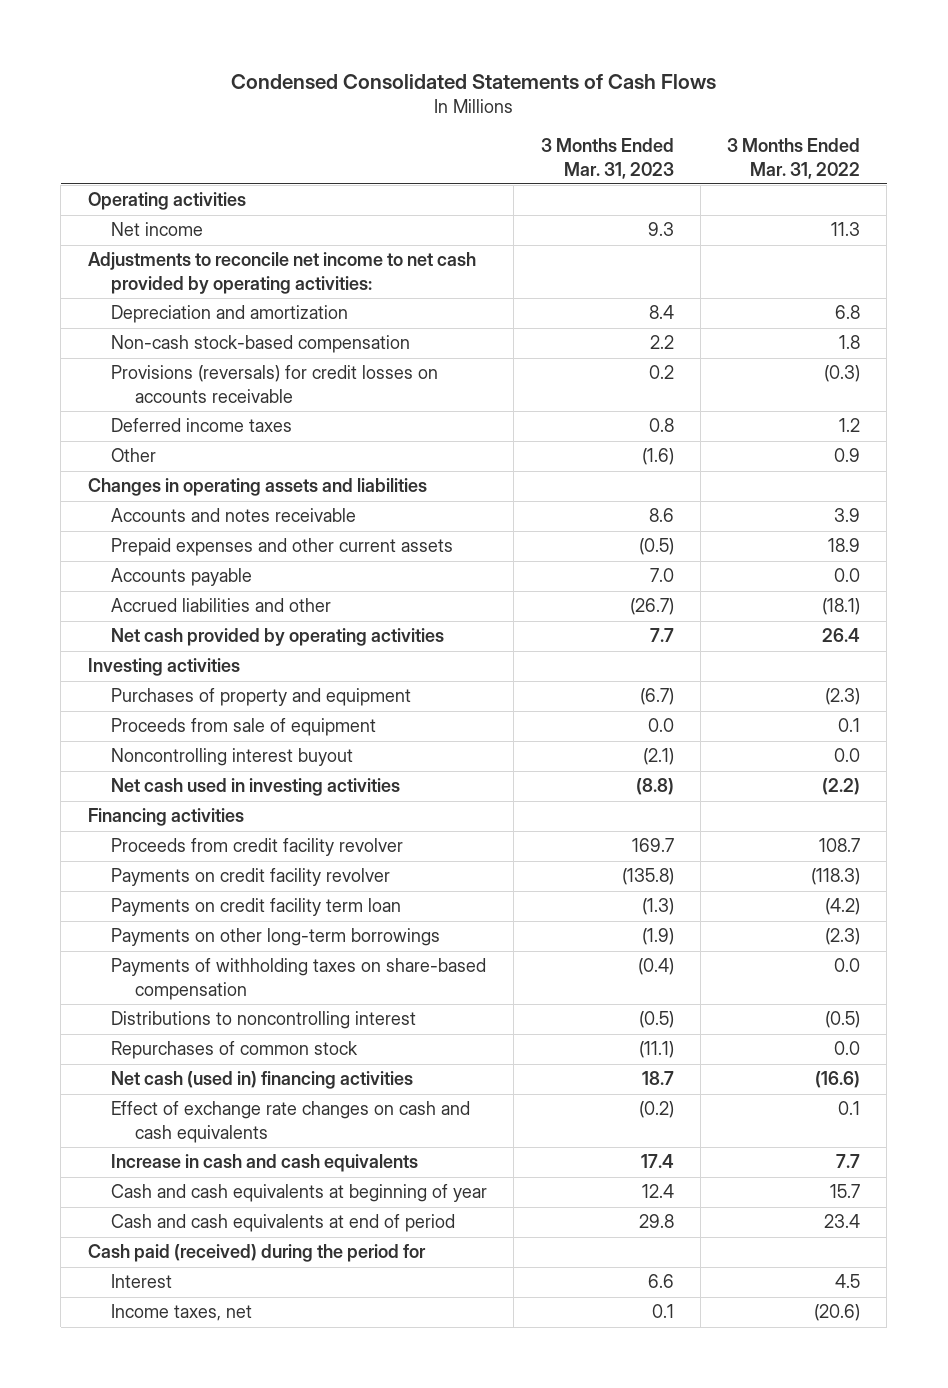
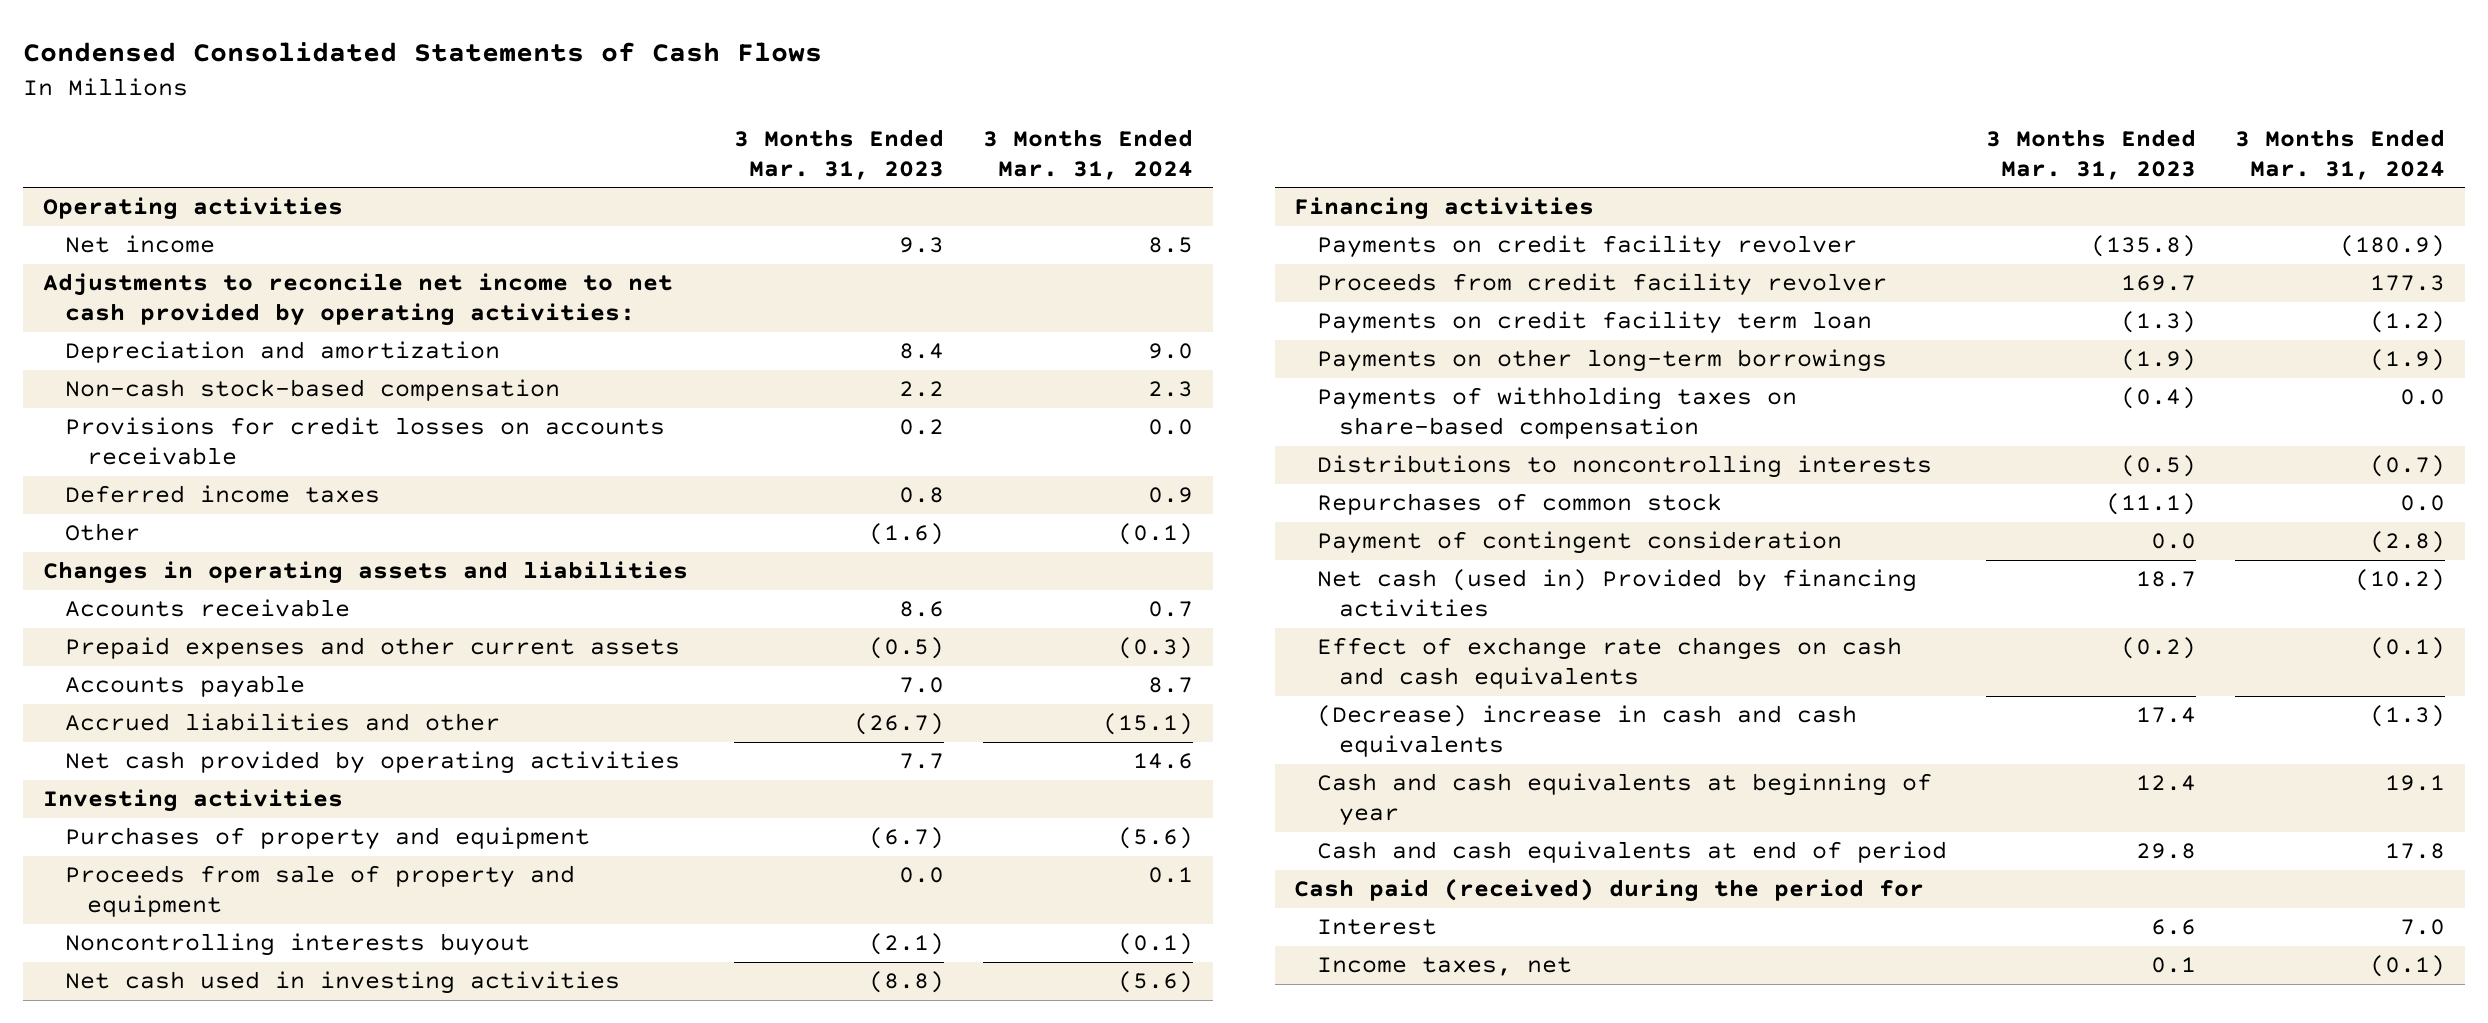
[727,138,861,179] 3 Months Ended Mar. 31, 2022 -> none
none -> [983,128,1194,180] 3 Months Ended Mar. 31, 2024
[111,365,439,403] Provisions (reversals) for credit losses on accounts receivable -> [64,417,665,466] Provisions for credit losses on accounts receivable
[111,508,357,523] Accounts and notes receivable -> [64,599,350,618] Accounts receivable
[111,718,377,737] Proceeds from sale of equipment -> [64,865,575,918] Proceeds from sale of property and equipment
[111,748,354,767] Noncontrolling interest buyout -> [64,933,530,957] Noncontrolling interests buyout
[111,838,404,857] Proceeds from credit facility revolver -> [1316,273,1887,297] Proceeds from credit facility revolver
[111,1011,417,1030] Distributions to noncontrolling interest -> [1316,455,1932,479] Distributions to noncontrolling interests
none -> [1316,531,1842,555] Payment of contingent consideration
[111,1071,414,1090] Net cash (used in) financing activities -> [1316,569,1917,618] Net cash (used in) Provided by financing activities
[111,1154,419,1173] Increase in cash and cash equivalents -> [1316,705,1857,758] (Decrease) increase in cash and cash equivalents

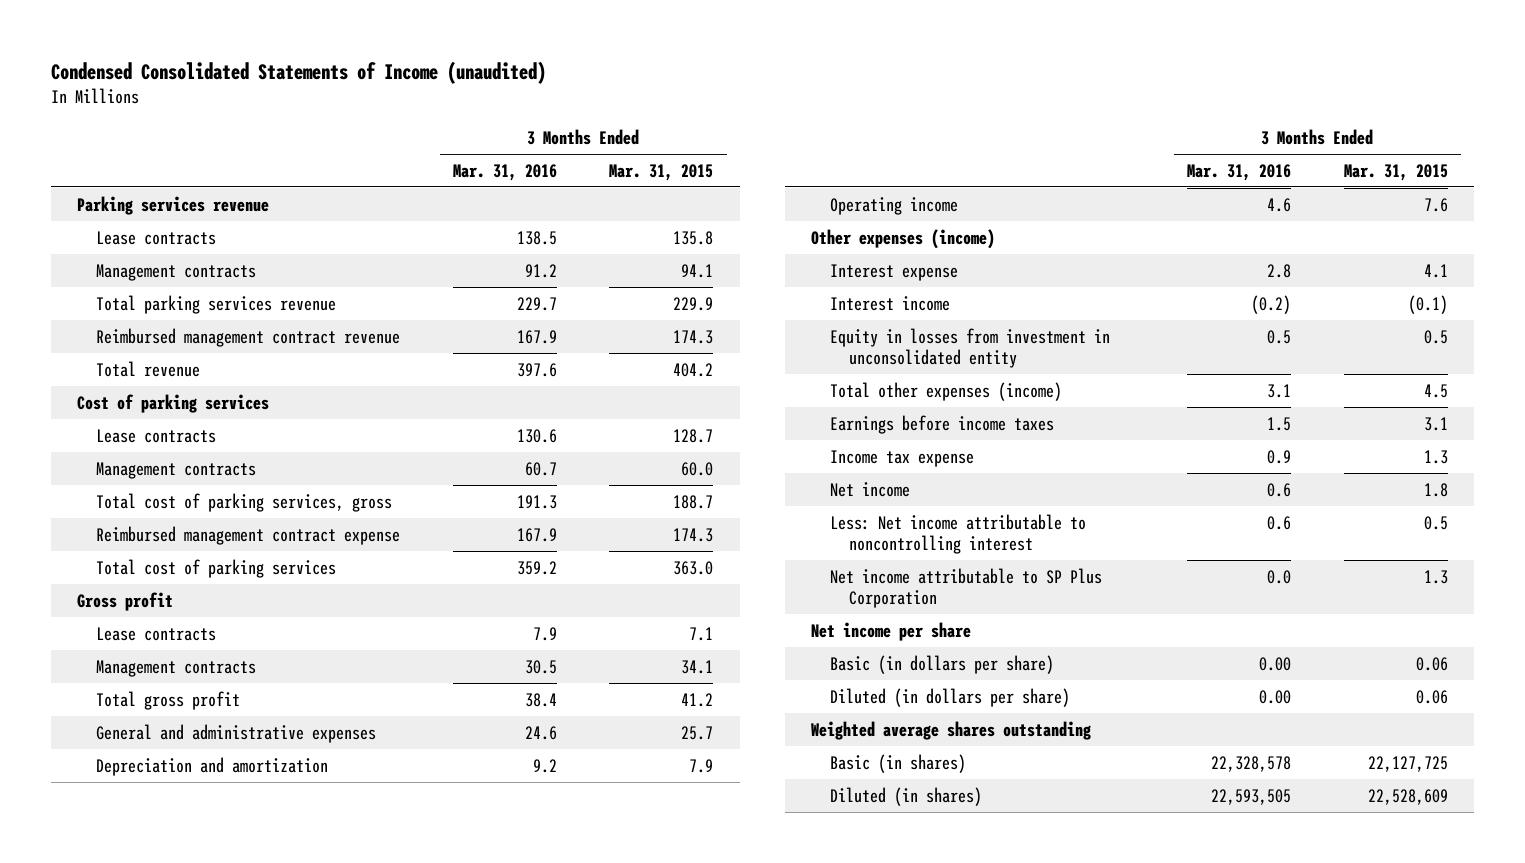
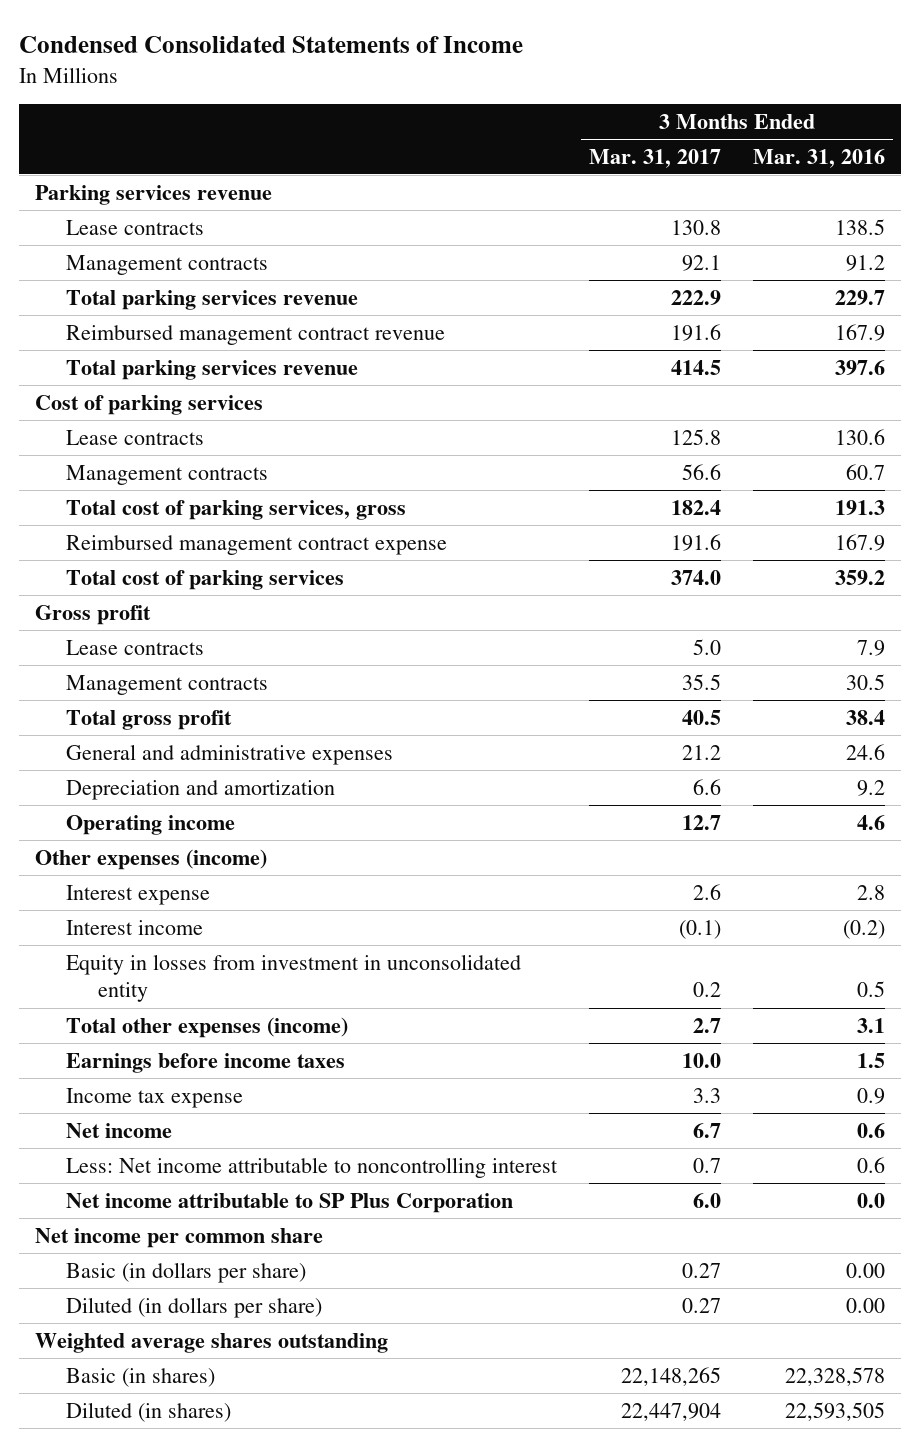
[50,60,546,84] Condensed Consolidated Statements of Income (unaudited) -> [19,36,524,54] Condensed Consolidated Statements of Income
[609,163,714,181] Mar. 31, 2015 -> none
none -> [589,148,722,168] Mar. 31, 2017
[95,360,200,377] Total revenue -> [66,359,359,380] Total parking services revenue
[811,621,972,641] Net income per share -> [34,1227,323,1248] Net income per common share

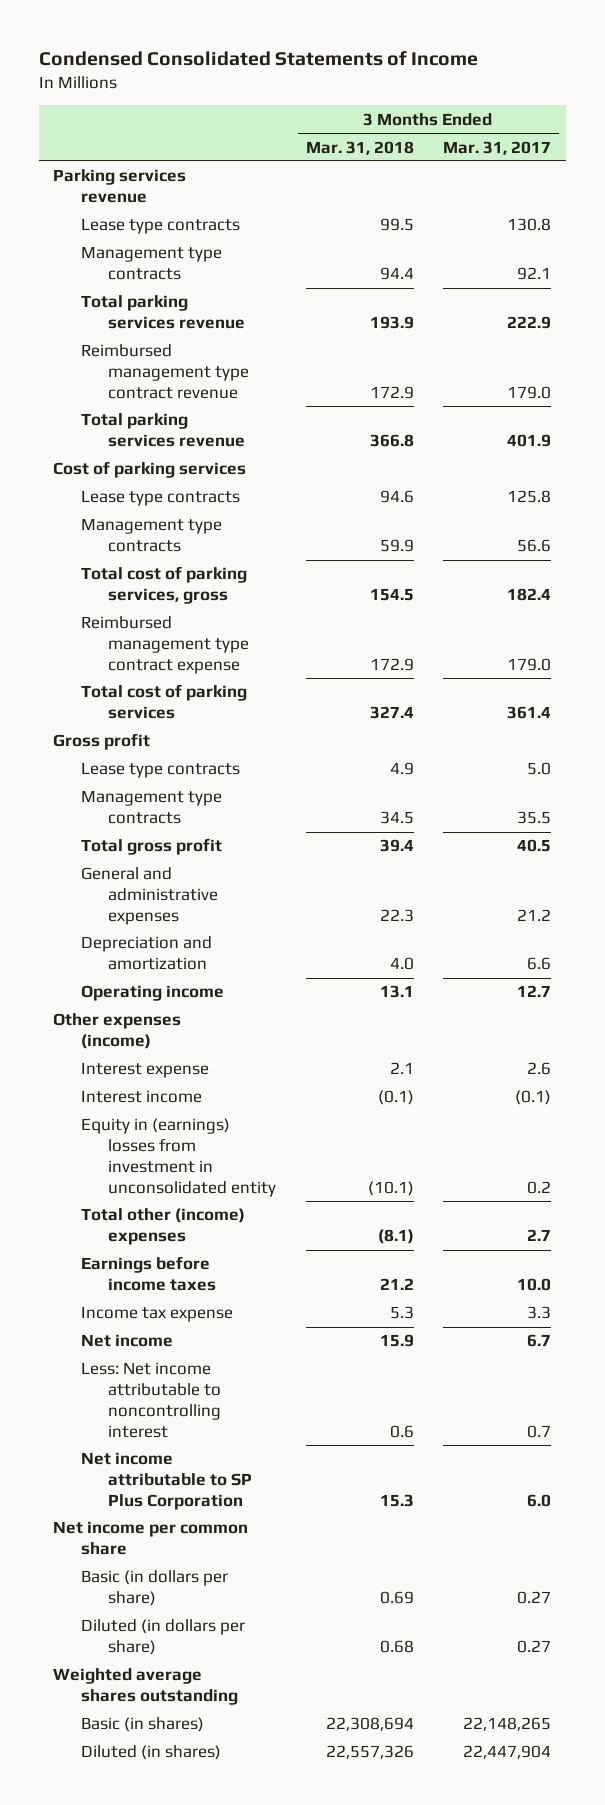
[752,148,885,168] Mar. 31, 2016 -> none
none -> [305,140,414,155] Mar. 31, 2018
[66,219,205,235] Lease contracts -> [80,218,240,235] Lease type contracts
[66,254,269,275] Management contracts -> [80,246,222,281] Management type contracts
[66,324,446,345] Reimbursed management contract revenue -> [80,344,249,399] Reimbursed management type contract revenue
[671,323,722,341] 191.6 -> [507,385,552,399] 179.0
[671,359,722,375] 414.5 -> [507,434,552,448] 401.9
[66,429,205,445] Lease contracts -> [80,490,240,507] Lease type contracts
[66,464,269,485] Management contracts -> [80,518,222,553] Management type contracts
[66,534,448,555] Reimbursed management contract expense -> [80,616,249,674] Reimbursed management type contract expense
[671,533,722,551] 191.6 -> [507,657,552,671] 179.0
[671,569,722,585] 374.0 -> [507,706,552,720] 361.4
[66,639,205,655] Lease contracts -> [80,762,240,779] Lease type contracts
[66,674,269,695] Management contracts -> [80,790,222,825] Management type contracts
[66,953,522,1003] Equity in losses from investment in unconsolidated entity -> [80,1118,276,1197] Equity in (earnings) losses from investment in unconsolidated entity
[66,1016,349,1038] Total other expenses (income) -> [80,1208,245,1246] Total other (income) expenses

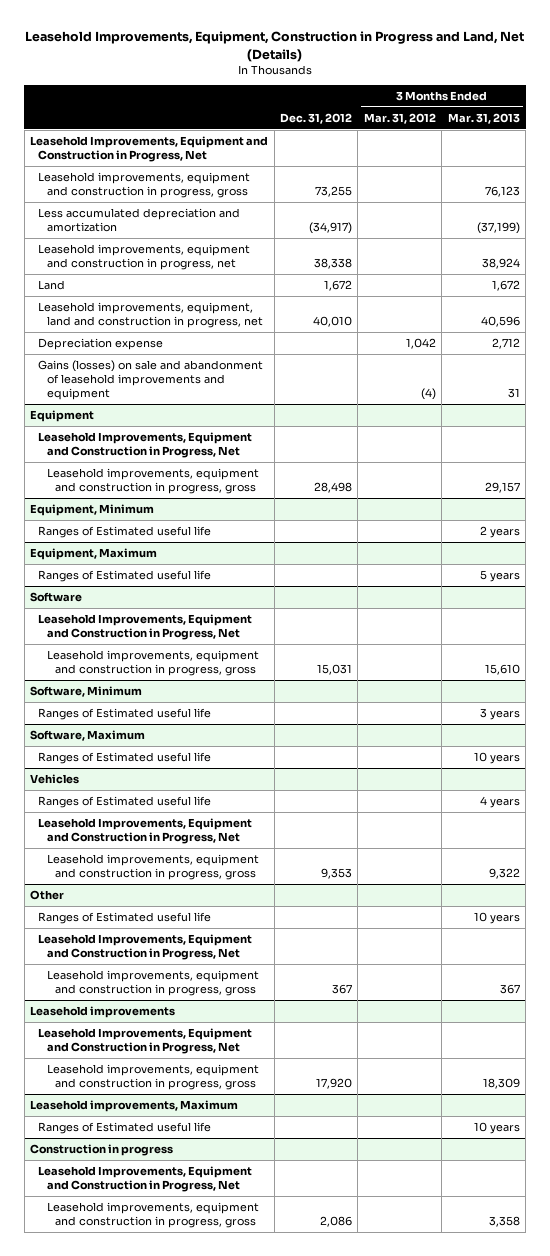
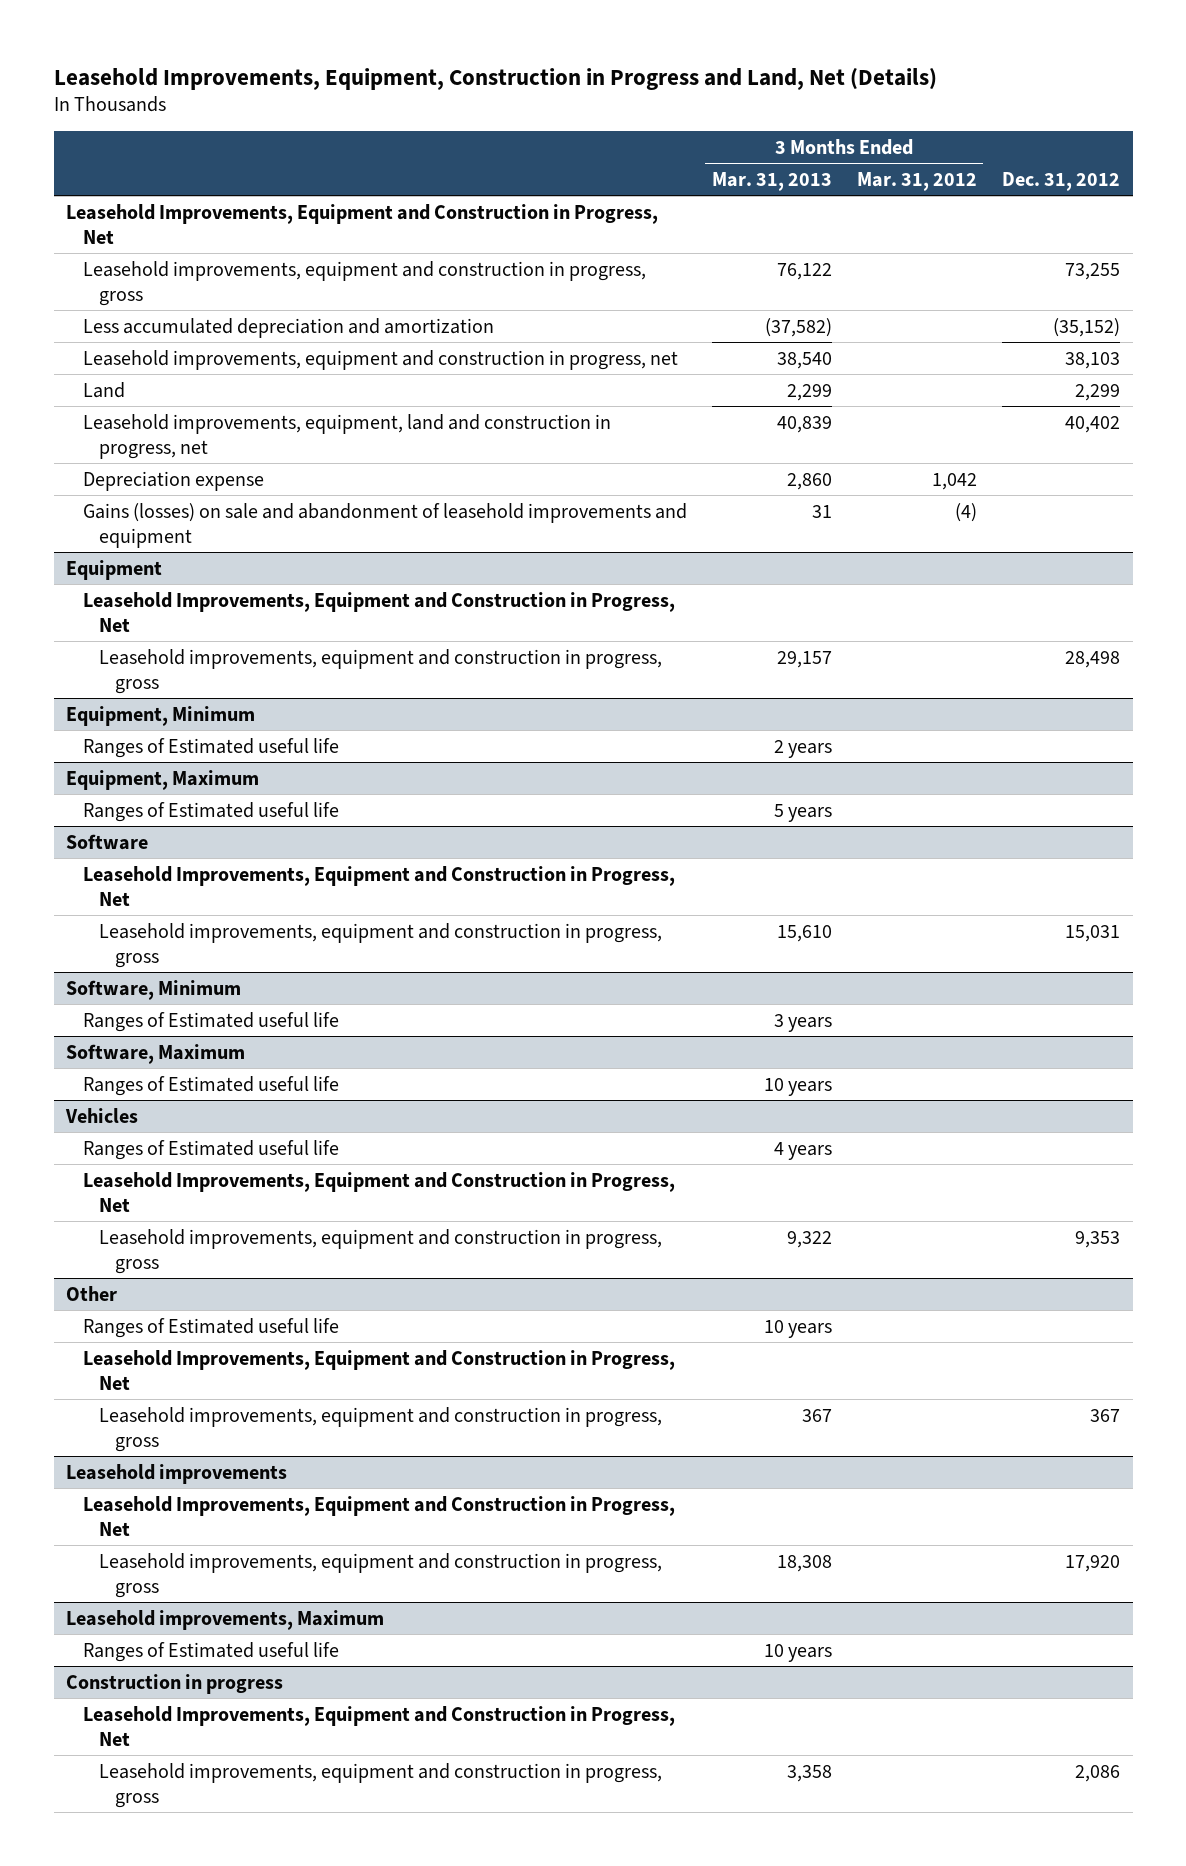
[484,186,520,198] 76,123 -> [776,262,832,280] 76,122
[309,222,353,235] (34,917) -> [1052,317,1120,337] (35,152)
[476,222,520,235] (37,199) -> [764,317,832,337] (37,582)
[314,258,353,270] 38,338 -> [1064,351,1120,369] 38,103
[481,258,520,270] 38,924 -> [776,351,832,369] 38,540
[324,280,353,292] 1,672 -> [1074,383,1120,401] 2,299
[491,280,520,292] 1,672 -> [786,383,832,401] 2,299
[313,316,353,328] 40,010 -> [1064,415,1120,433] 40,402
[480,316,520,328] 40,596 -> [776,415,832,433] 40,839
[491,338,520,350] 2,712 -> [786,472,832,490] 2,860
[482,1078,520,1090] 18,309 -> [776,1554,832,1572] 18,308

